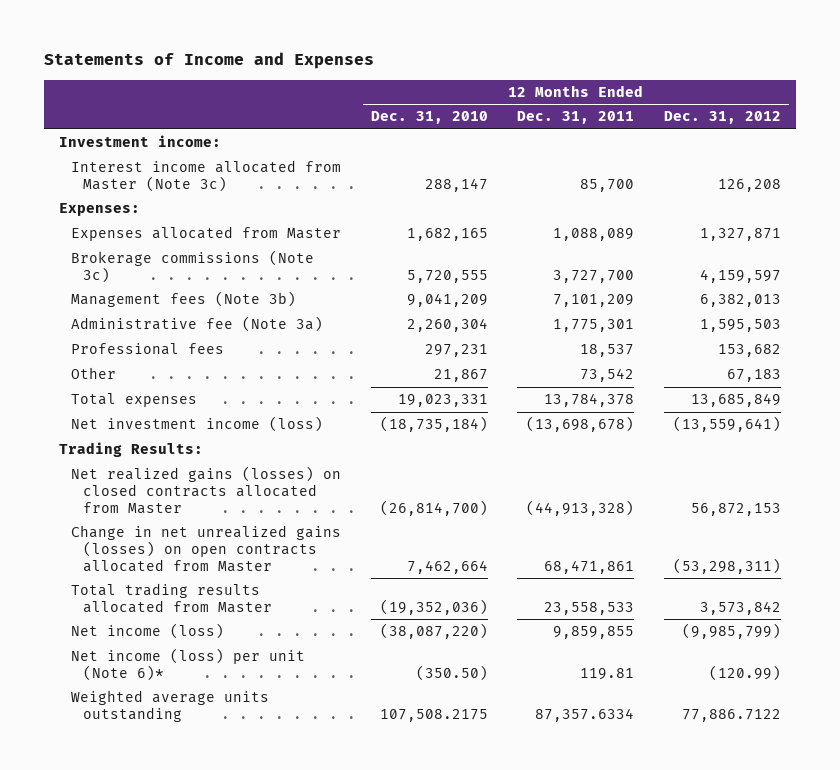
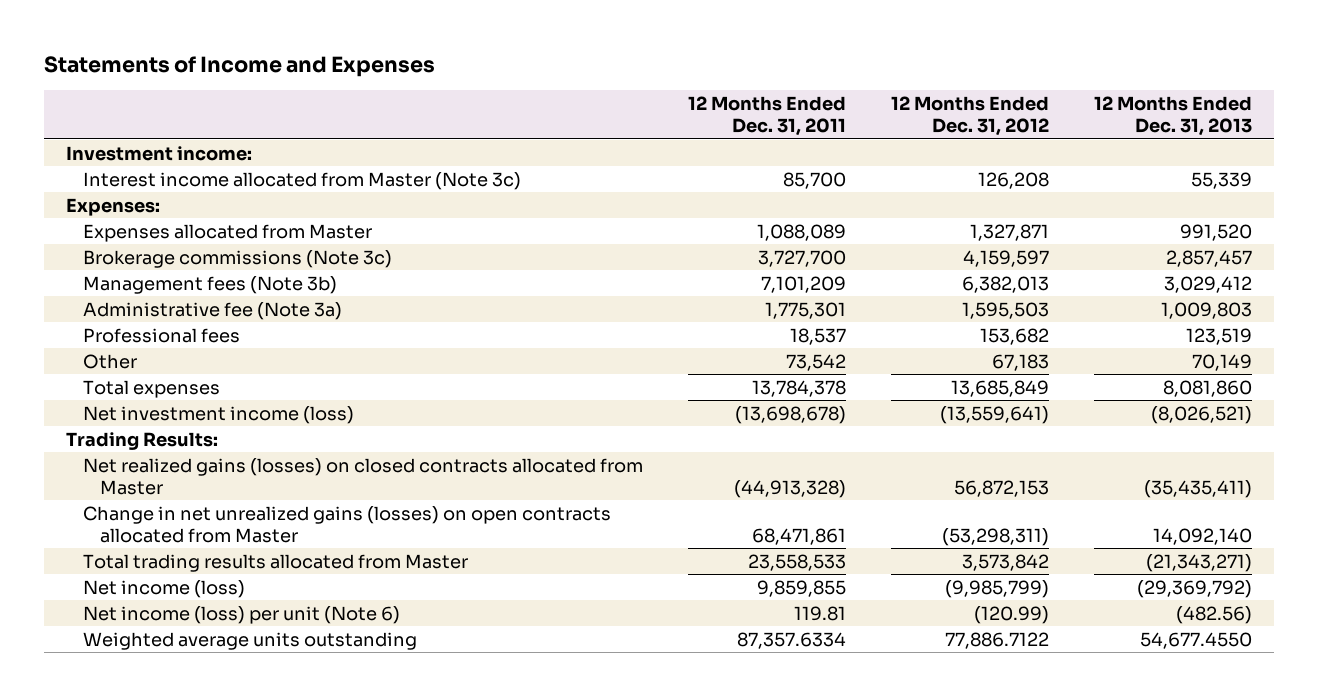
[370,111,488,125] Dec. 31, 2010 -> none
none -> [1093,96,1252,137] 12 Months Ended Dec. 31, 2013
[70,648,305,681] Net income (loss) per unit (Note 6)* -> [83,605,401,624] Net income (loss) per unit (Note 6)

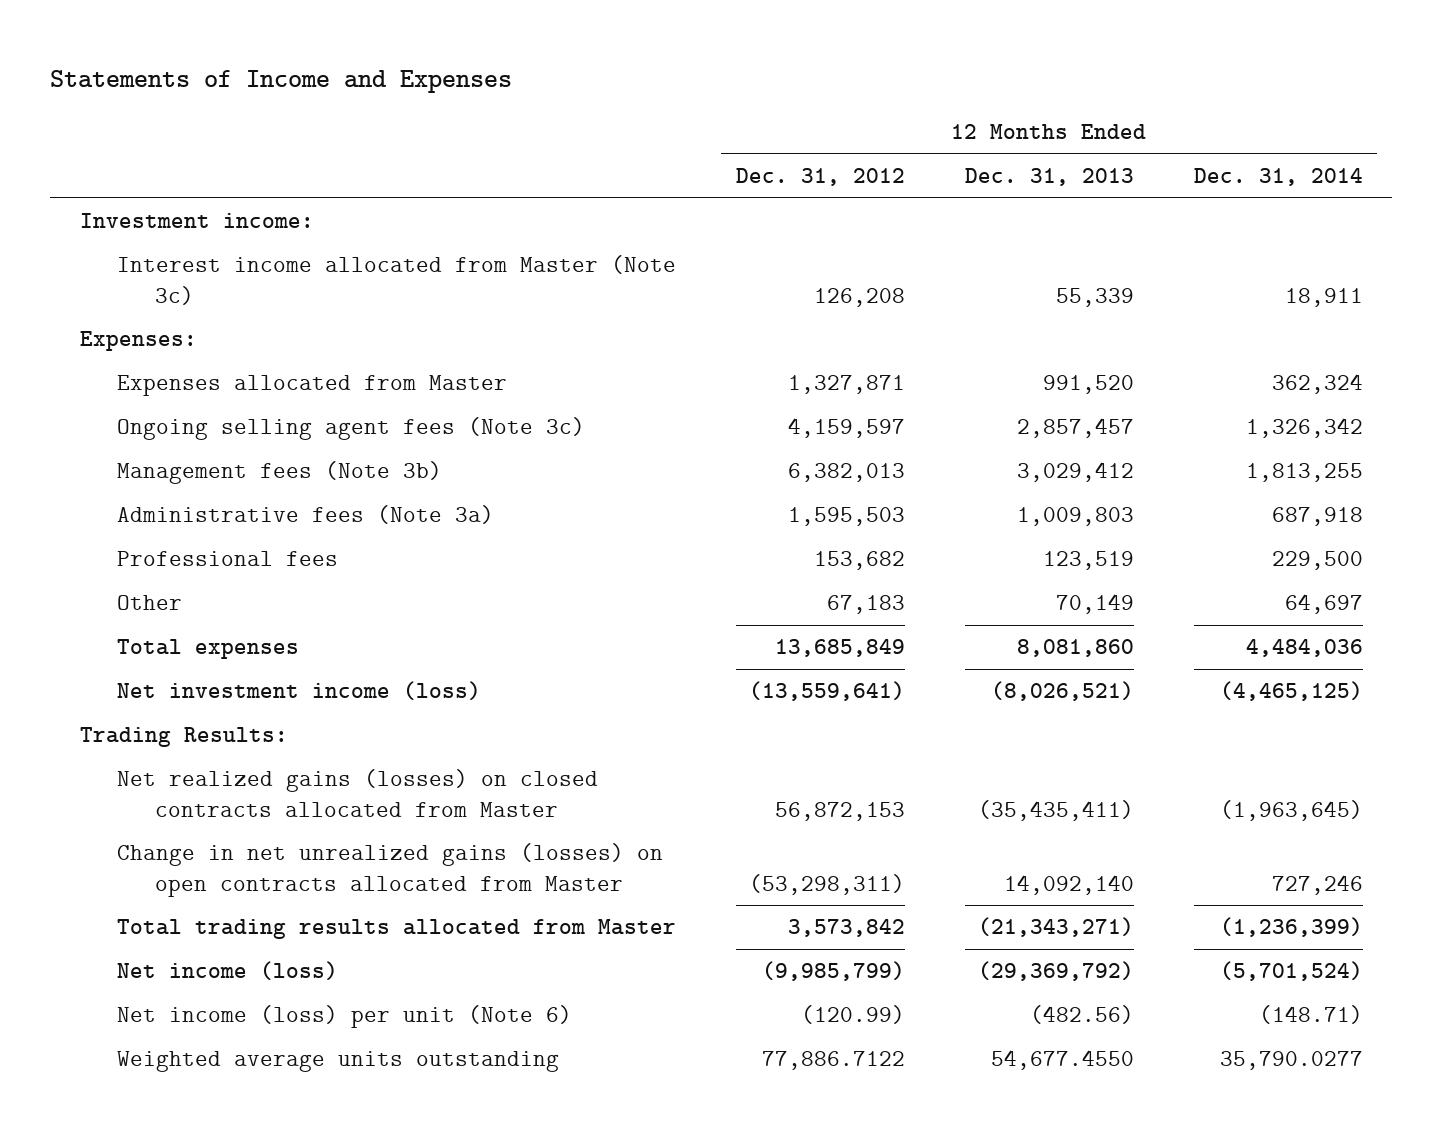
[688,96,847,137] 12 Months Ended Dec. 31, 2011 -> none
none -> [1193,168,1363,187] Dec. 31, 2014
[83,249,393,268] Brokerage commissions (Note 3c) -> [117,417,586,441] Ongoing selling agent fees (Note 3c)
[83,301,343,320] Administrative fee (Note 3a) -> [117,505,495,525] Administrative fees (Note 3a)

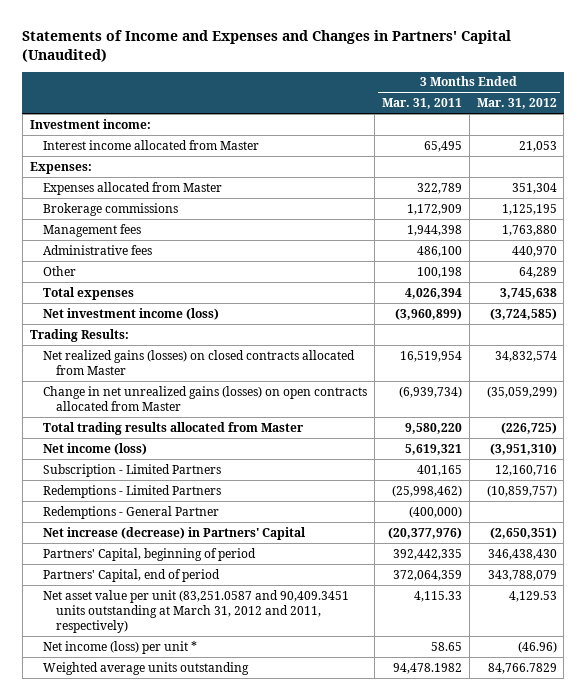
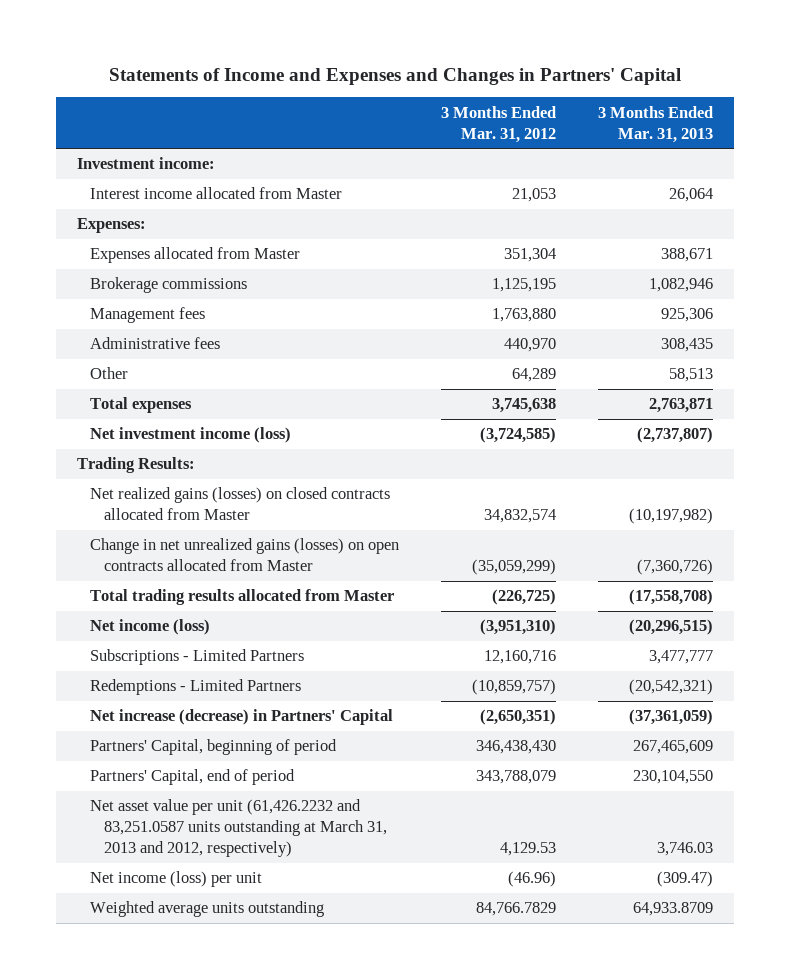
[22,29,512,62] Statements of Income and Expenses and Changes in Partners' Capital (Unaudited) -> [109,68,682,86] Statements of Income and Expenses and Changes in Partners' Capital
[381,98,462,110] Mar. 31, 2011 -> none
none -> [598,105,714,143] 3 Months Ended Mar. 31, 2013
[42,463,221,477] Subscription - Limited Partners -> [90,649,305,666] Subscriptions - Limited Partners
[42,505,219,519] Redemptions - General Partner -> none
[42,589,349,634] Net asset value per unit (83,251.0587 and 90,409.3451 units outstanding at March 31, 2012 and 2011, respectively) -> [90,799,387,858] Net asset value per unit (61,426.2232 and 83,251.0587 units outstanding at March 31, 2013 and 2012, respectively)
[42,640,197,654] Net income (loss) per unit * -> [90,871,263,888] Net income (loss) per unit

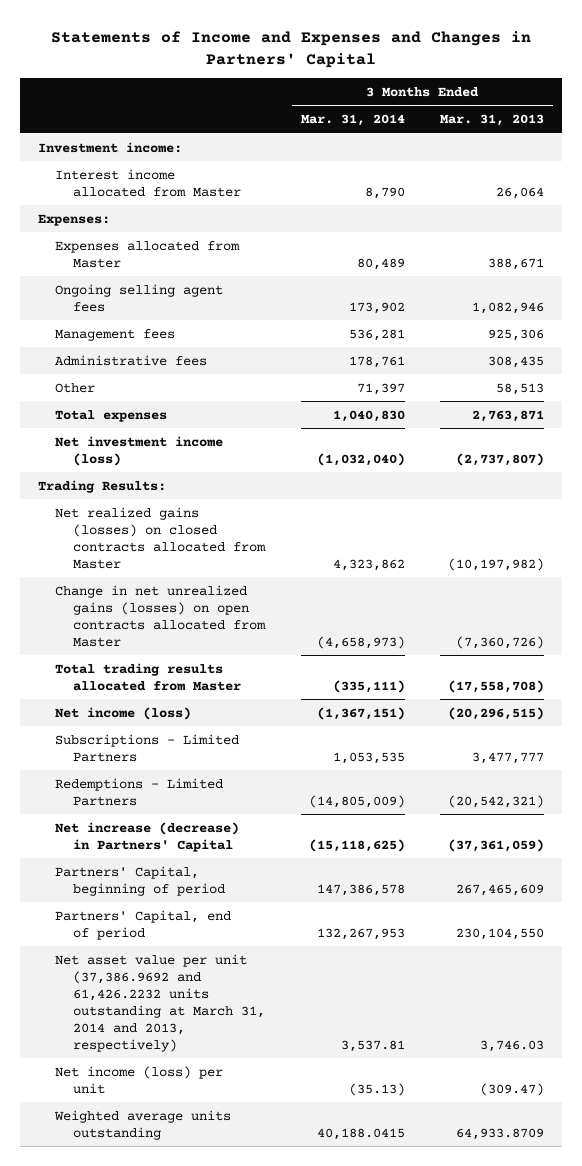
[441,105,557,143] 3 Months Ended Mar. 31, 2012 -> none
none -> [300,114,405,127] Mar. 31, 2014
[90,277,248,294] Brokerage commissions -> [55,283,224,312] Ongoing selling agent fees
[90,799,387,858] Net asset value per unit (61,426.2232 and 83,251.0587 units outstanding at March 31, 2013 and 2012, respectively) -> [55,953,265,1052] Net asset value per unit (37,386.9692 and 61,426.2232 units outstanding at March 31, 2014 and 2013, respectively)

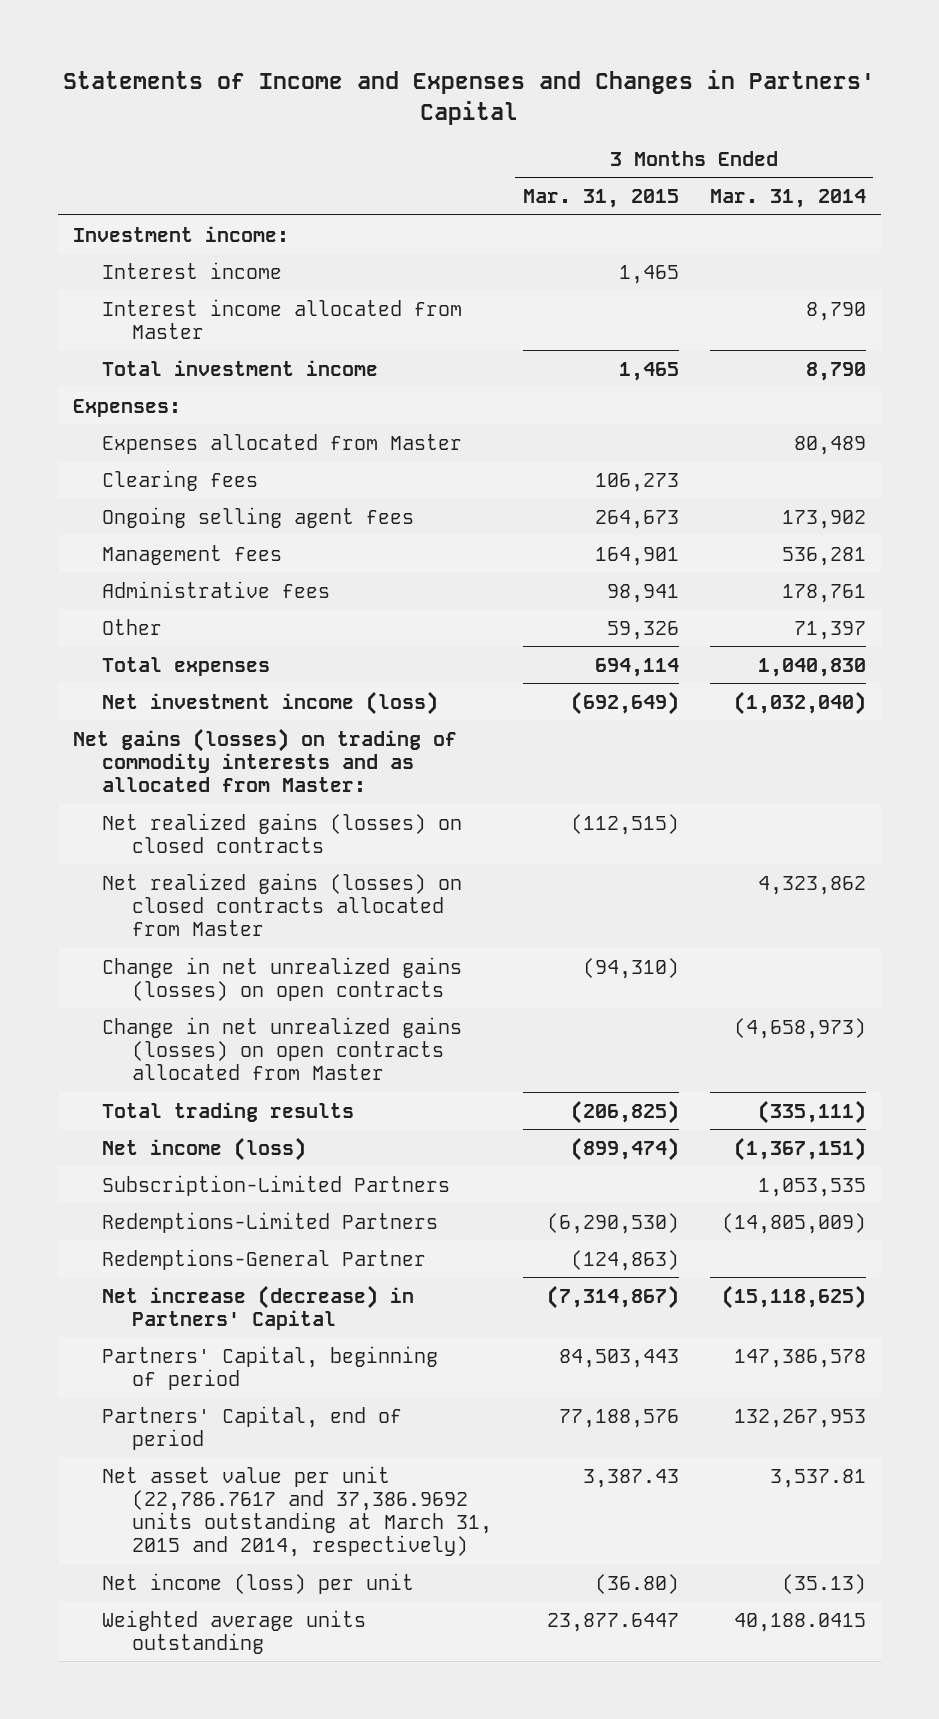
[440,114,545,127] Mar. 31, 2013 -> none
none -> [522,189,679,209] Mar. 31, 2015
none -> [102,261,283,279] Interest income
none -> [102,359,379,376] Total investment income
none -> [102,469,259,491] Clearing fees
[37,479,166,493] Trading Results: -> none
none -> [73,727,458,792] Net gains (losses) on trading of commodity interests and as allocated from Master:
none -> [102,812,463,853] Net realized gains (losses) on closed contracts
none -> [102,956,463,1001] Change in net unrealized gains (losses) on open contracts
[55,662,241,691] Total trading results allocated from Master -> [102,1101,355,1122] Total trading results
[55,733,240,762] Subscriptions - Limited Partners -> [102,1174,451,1196] Subscription-Limited Partners
[55,777,224,806] Redemptions - Limited Partners -> [102,1211,439,1233] Redemptions-Limited Partners
none -> [102,1248,427,1270] Redemptions-General Partner
[55,953,265,1052] Net asset value per unit (37,386.9692 and 61,426.2232 units outstanding at March 31, 2014 and 2013, respectively) -> [102,1465,492,1558] Net asset value per unit (22,786.7617 and 37,386.9692 units outstanding at March 31, 2015 and 2014, respectively)

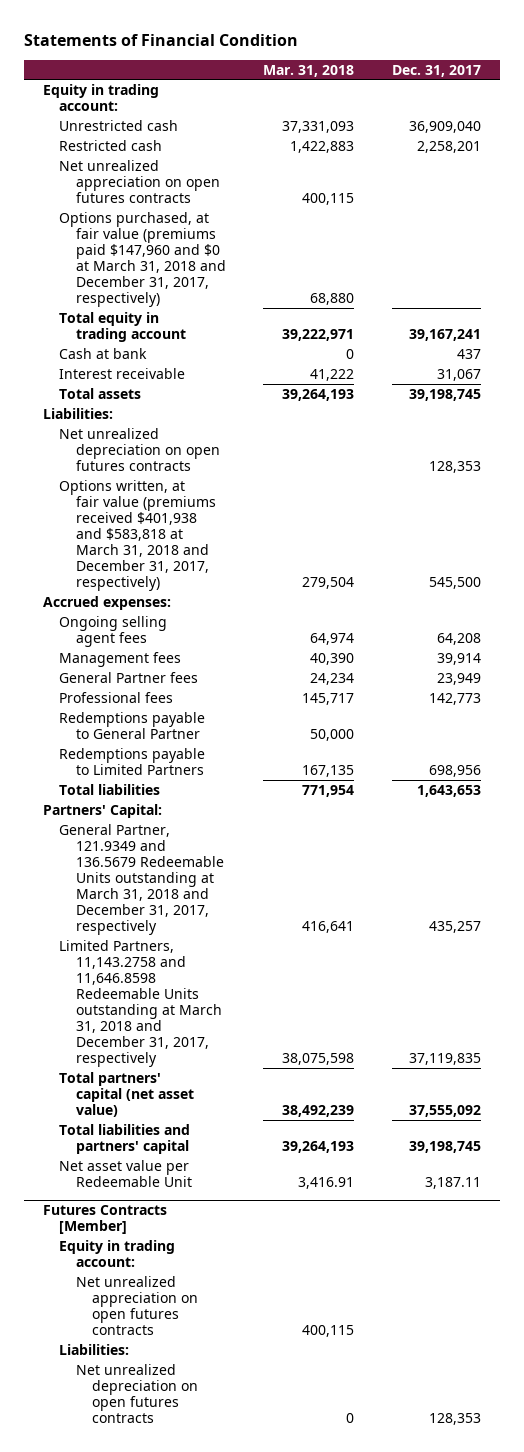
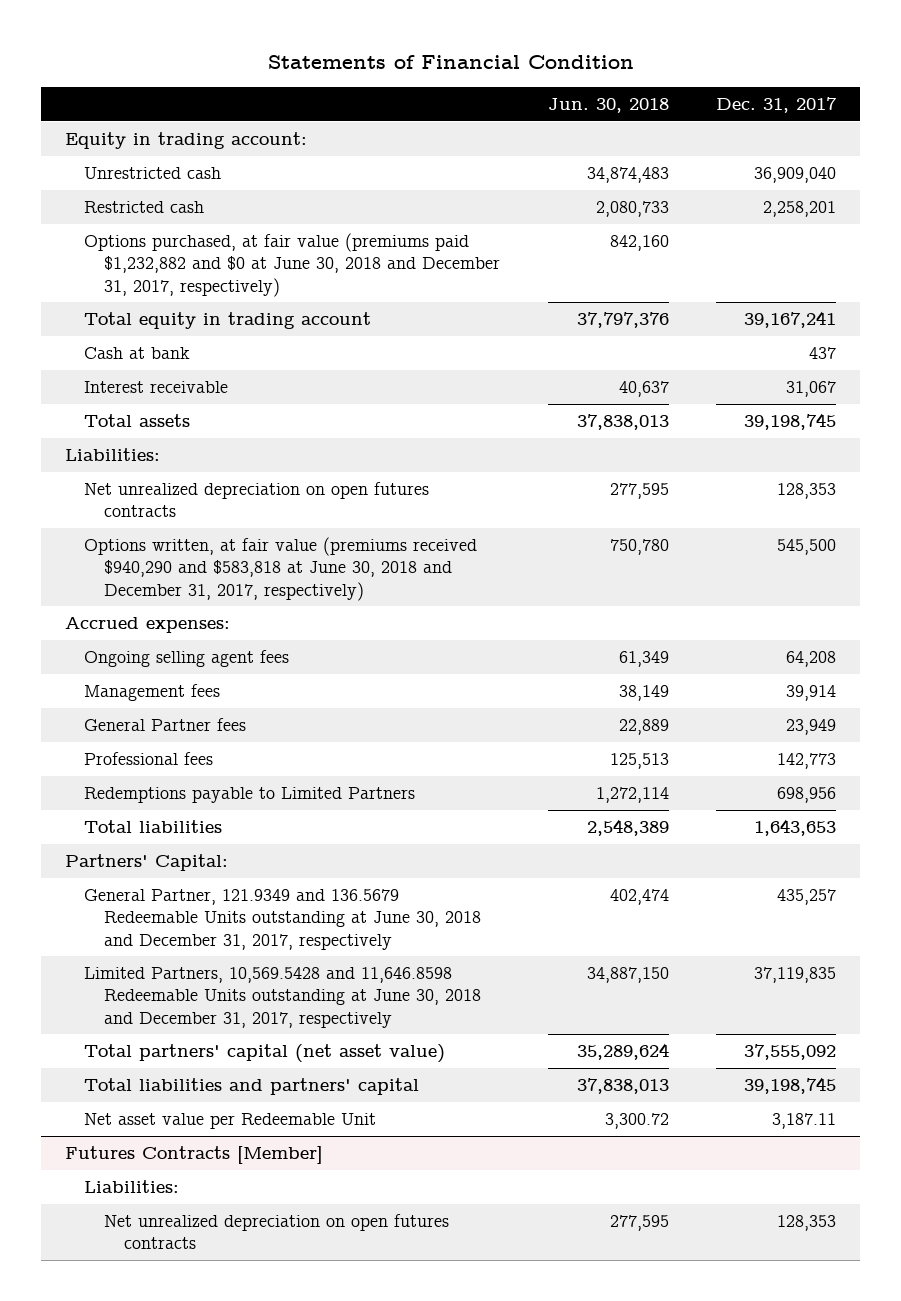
[263,64,355,77] Mar. 31, 2018 -> none
none -> [547,97,669,113] Jun. 30, 2018
[59,159,220,204] Net unrealized appreciation on open futures contracts -> none
[59,211,226,308] Options purchased, at fair value (premiums paid $147,960 and $0 at March 31, 2018 and December 31, 2017, respectively) -> [84,233,501,297] Options purchased, at fair value (premiums paid $1,232,882 and $0 at June 30, 2018 and December 31, 2017, respectively)
[59,479,216,592] Options written, at fair value (premiums received $401,938 and $583,818 at March 31, 2018 and December 31, 2017, respectively) -> [84,537,478,601] Options written, at fair value (premiums received $940,290 and $583,818 at June 30, 2018 and December 31, 2017, respectively)
[59,711,206,739] Redemptions payable to General Partner -> none
[59,823,224,936] General Partner, 121.9349 and 136.5679 Redeemable Units outstanding at March 31, 2018 and December 31, 2017, respectively -> [84,889,482,950] General Partner, 121.9349 and 136.5679 Redeemable Units outstanding at June 30, 2018 and December 31, 2017, respectively
[59,939,222,1068] Limited Partners, 11,143.2758 and 11,646.8598 Redeemable Units outstanding at March 31, 2018 and December 31, 2017, respectively -> [84,967,482,1028] Limited Partners, 10,569.5428 and 11,646.8598 Redeemable Units outstanding at June 30, 2018 and December 31, 2017, respectively
[59,1239,176,1267] Equity in trading account: -> none
[75,1275,198,1336] Net unrealized appreciation on open futures contracts -> none

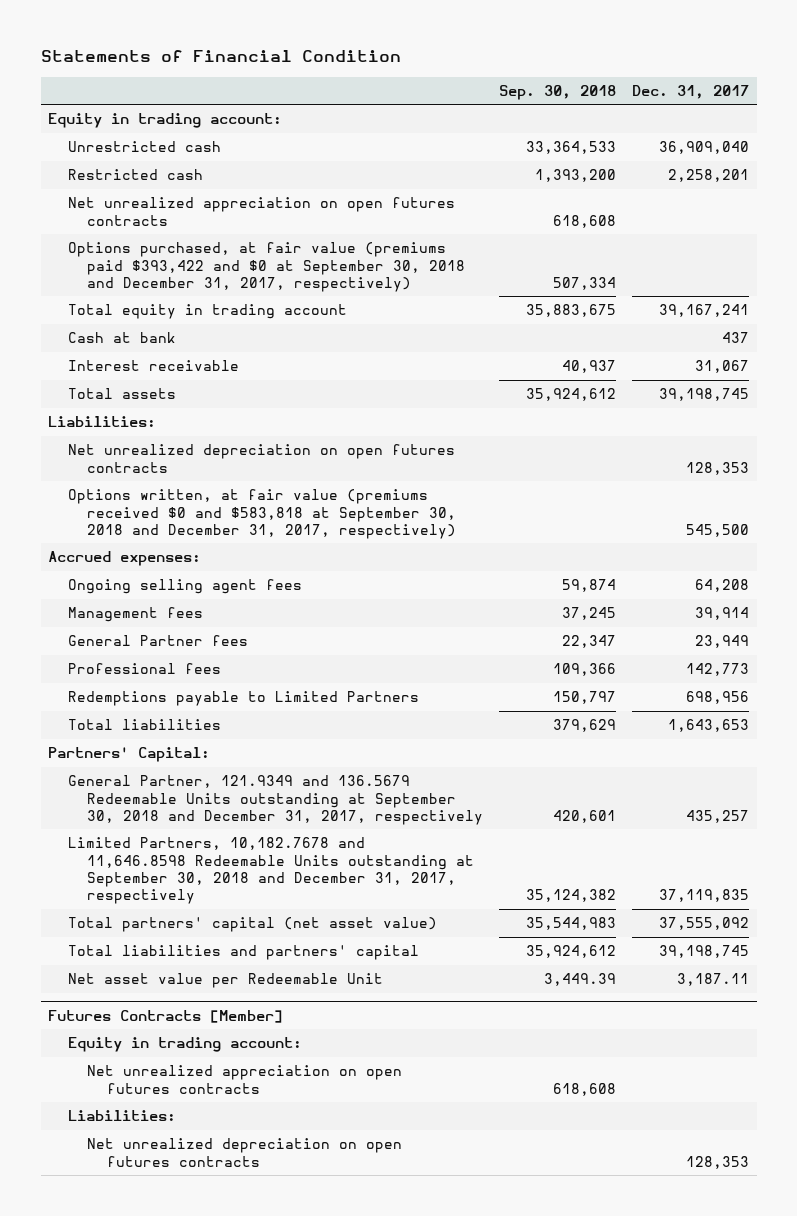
[547,97,669,113] Jun. 30, 2018 -> none
none -> [499,84,617,100] Sep. 30, 2018
none -> [67,197,455,226] Net unrealized appreciation on open futures contracts
[84,233,501,297] Options purchased, at fair value (premiums paid $1,232,882 and $0 at June 30, 2018 and December 31, 2017, respectively) -> [67,242,466,292] Options purchased, at fair value (premiums paid $393,422 and $0 at September 30, 2018 and December 31, 2017, respectively)
[84,537,478,601] Options written, at fair value (premiums received $940,290 and $583,818 at June 30, 2018 and December 31, 2017, respectively) -> [67,489,457,539] Options written, at fair value (premiums received $0 and $583,818 at September 30, 2018 and December 31, 2017, respectively)
[84,889,482,950] General Partner, 121.9349 and 136.5679 Redeemable Units outstanding at June 30, 2018 and December 31, 2017, respectively -> [67,775,484,825] General Partner, 121.9349 and 136.5679 Redeemable Units outstanding at September 30, 2018 and December 31, 2017, respectively
[84,967,482,1028] Limited Partners, 10,569.5428 and 11,646.8598 Redeemable Units outstanding at June 30, 2018 and December 31, 2017, respectively -> [67,837,475,905] Limited Partners, 10,182.7678 and 11,646.8598 Redeemable Units outstanding at September 30, 2018 and December 31, 2017, respectively
none -> [67,1037,302,1053] Equity in trading account:
none -> [87,1065,403,1094] Net unrealized appreciation on open futures contracts

